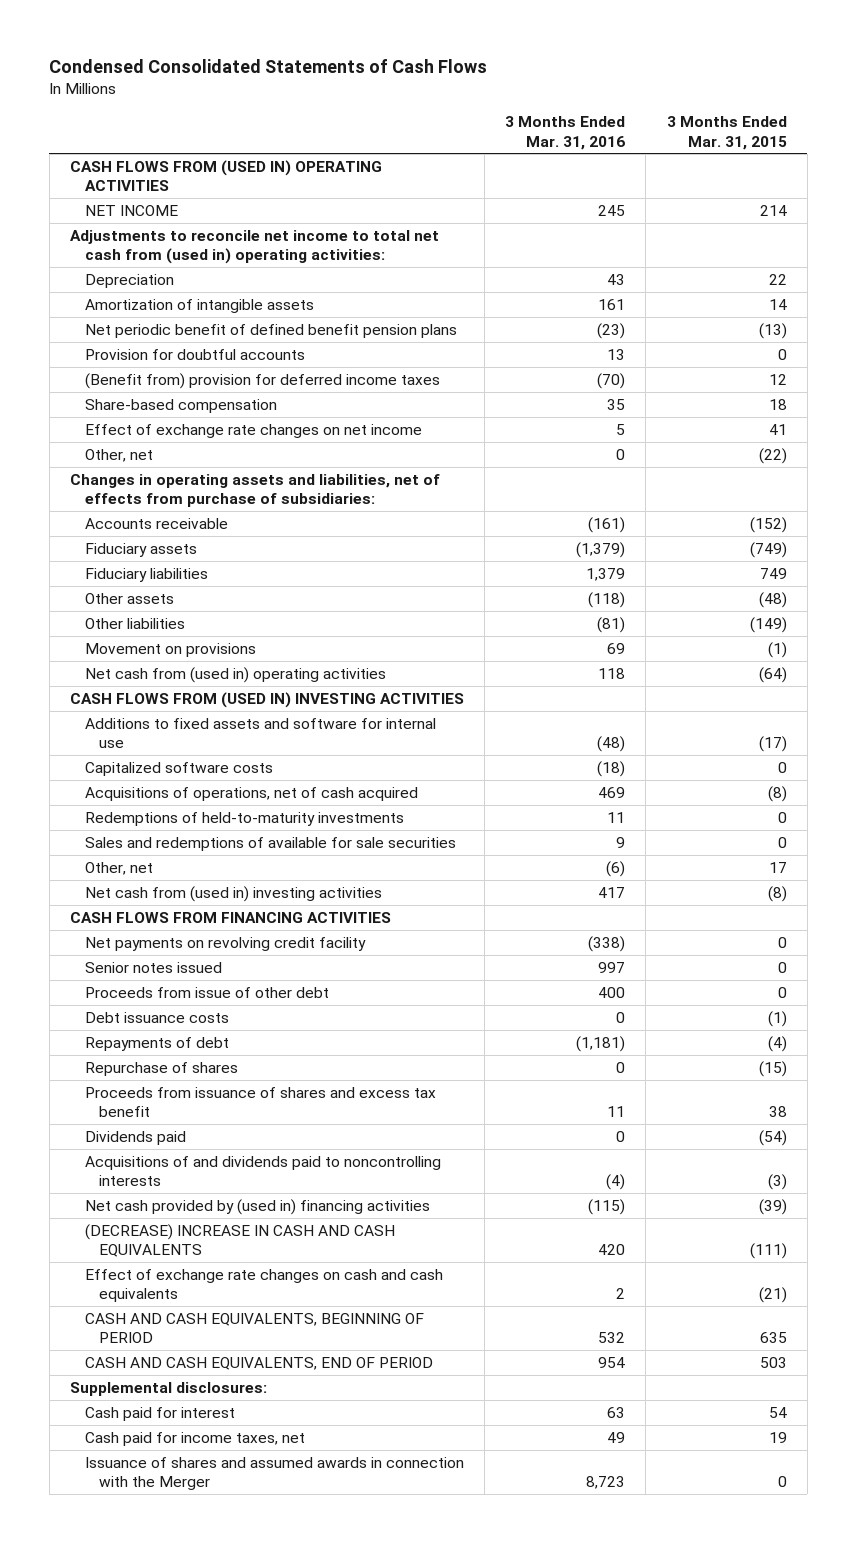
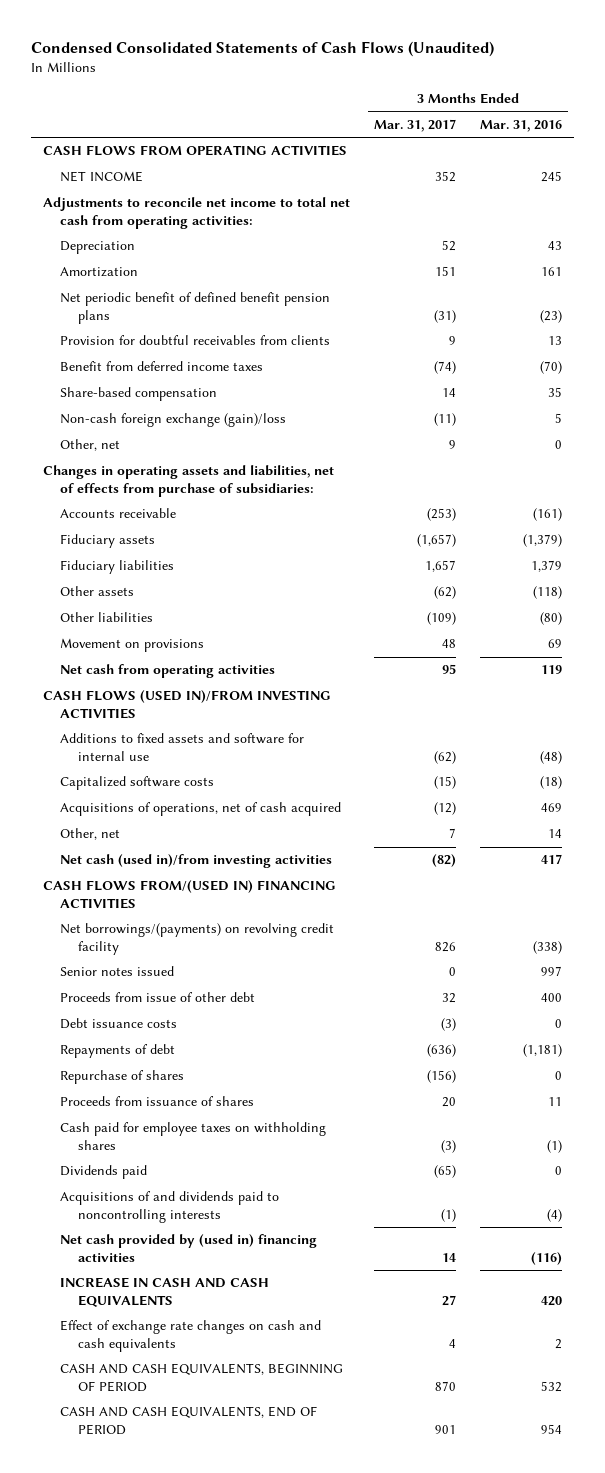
[49,59,488,74] Condensed Consolidated Statements of Cash Flows -> [30,40,494,57] Condensed Consolidated Statements of Cash Flows (Unaudited)
[666,116,787,150] 3 Months Ended Mar. 31, 2015 -> none
none -> [373,119,456,133] Mar. 31, 2017
[69,159,382,192] CASH FLOWS FROM (USED IN) OPERATING ACTIVITIES -> [42,145,347,157] CASH FLOWS FROM OPERATING ACTIVITIES
[69,229,439,265] Adjustments to reconcile net income to total net cash from (used in) operating activities: -> [42,197,350,229] Adjustments to reconcile net income to total net cash from operating activities:
[84,298,314,313] Amortization of intangible assets -> [60,267,139,278] Amortization
[84,348,305,360] Provision for doubtful accounts -> [60,335,331,346] Provision for doubtful receivables from clients
[84,372,440,389] (Benefit from) provision for deferred income taxes -> [60,361,264,372] Benefit from deferred income taxes
[84,423,422,438] Effect of exchange rate changes on net income -> [60,413,287,428] Non-cash foreign exchange (gain)/loss
[597,616,626,633] (81) -> [539,612,562,626] (80)
[84,666,386,683] Net cash from (used in) operating activities -> [60,664,276,679] Net cash from operating activities
[598,667,626,679] 118 -> [540,665,562,675] 119
[69,691,464,708] CASH FLOWS FROM (USED IN) INVESTING ACTIVITIES -> [42,690,331,719] CASH FLOWS (USED IN)/FROM INVESTING ACTIVITIES
[84,811,404,826] Redemptions of held-to-maturity investments -> none
[84,836,456,851] Sales and redemptions of available for sale securities -> none
[606,860,626,877] (6) -> [547,829,562,839] 14
[84,885,382,902] Net cash from (used in) investing activities -> [60,854,333,869] Net cash (used in)/from investing activities
[69,911,391,923] CASH FLOWS FROM FINANCING ACTIVITIES -> [42,880,336,909] CASH FLOWS FROM/(USED IN) FINANCING ACTIVITIES
[84,936,366,951] Net payments on revolving credit facility -> [60,923,335,955] Net borrowings/(payments) on revolving credit facility
[84,1086,436,1118] Proceeds from issuance of shares and excess tax benefit -> [60,1096,255,1107] Proceeds from issuance of shares
none -> [60,1122,327,1150] Cash paid for employee taxes on withholding shares
[588,1198,626,1215] (115) -> [530,1251,562,1265] (116)
[84,1223,395,1258] (DECREASE) INCREASE IN CASH AND CASH EQUIVALENTS -> [60,1277,270,1307] INCREASE IN CASH AND CASH EQUIVALENTS
[69,1381,267,1396] Supplemental disclosures: -> none
[84,1406,235,1421] Cash paid for interest -> none
[84,1431,305,1446] Cash paid for income taxes, net -> none
[84,1456,464,1491] Issuance of shares and assumed awards in connection with the Merger -> none

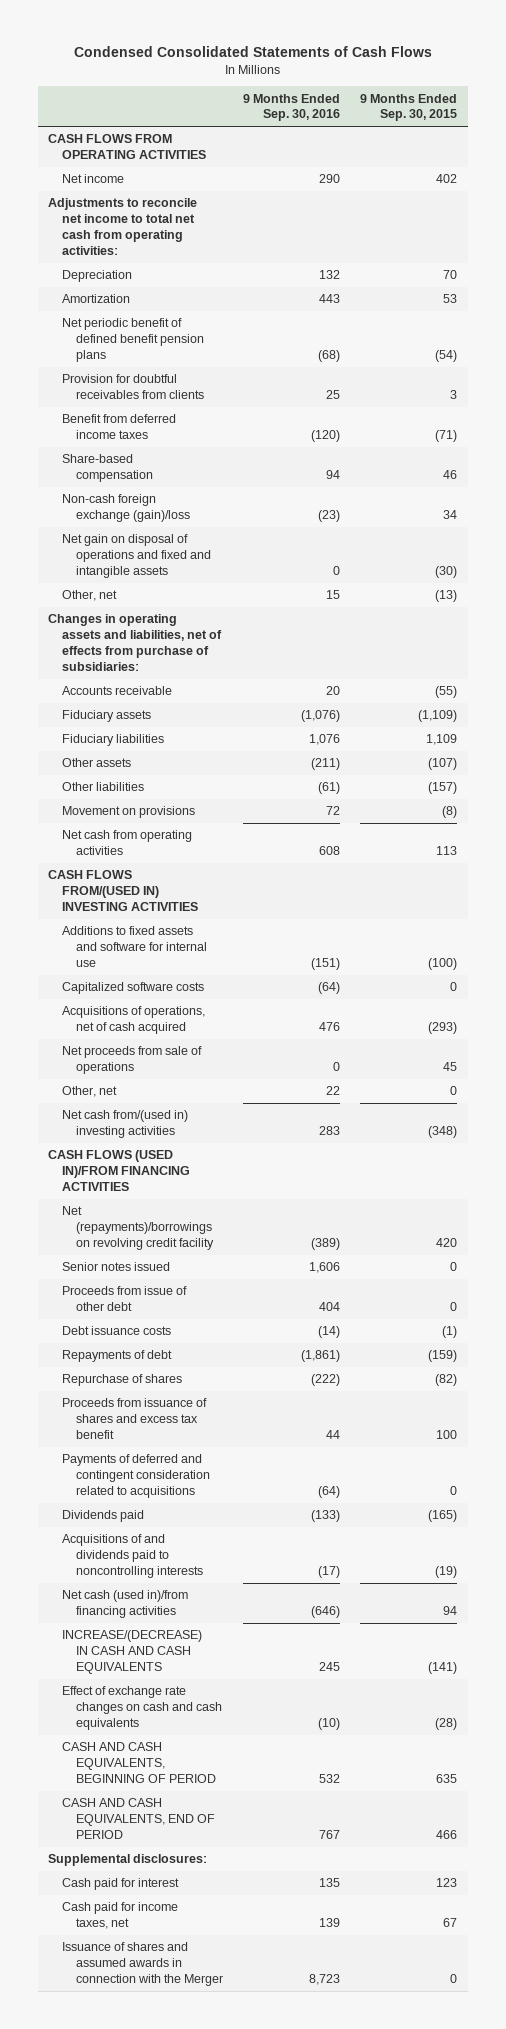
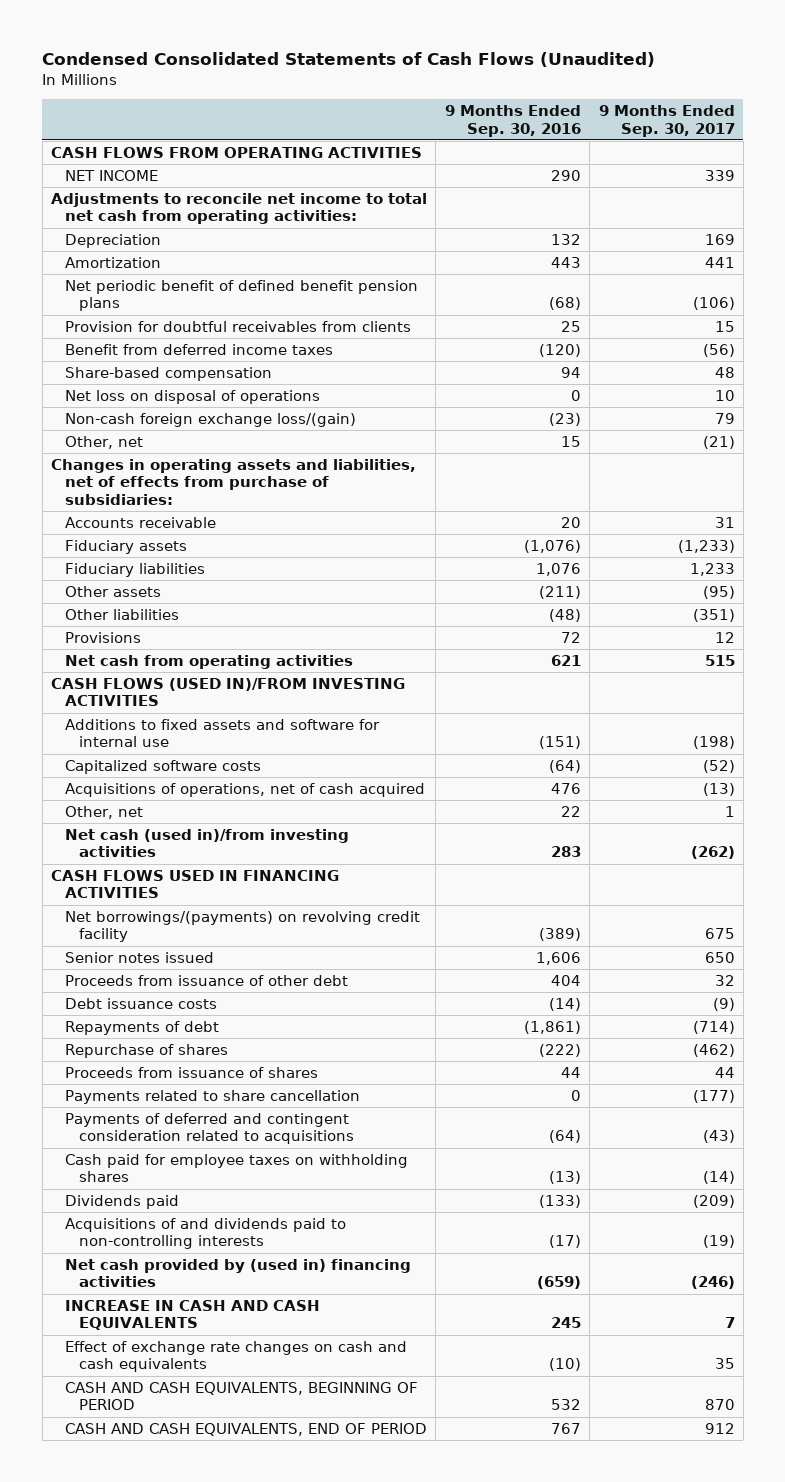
[73,46,432,58] Condensed Consolidated Statements of Cash Flows -> [42,51,656,67] Condensed Consolidated Statements of Cash Flows (Unaudited)
[360,93,458,122] 9 Months Ended Sep. 30, 2015 -> none
none -> [598,105,735,137] 9 Months Ended Sep. 30, 2017
[62,174,125,184] Net income -> [64,169,158,181] NET INCOME
[62,534,211,579] Net gain on disposal of operations and fixed and intangible assets -> none
none -> [64,389,320,404] Net loss on disposal of operations
[62,494,190,523] Non-cash foreign exchange (gain)/loss -> [64,412,356,427] Non-cash foreign exchange loss/(gain)
[62,806,196,819] Movement on provisions -> none
[318,782,341,795] (61) -> [548,608,581,622] (48)
none -> [64,631,141,643] Provisions
[319,846,341,856] 608 -> [550,654,581,666] 621
[48,870,199,912] CASH FLOWS FROM/(USED IN) INVESTING ACTIVITIES -> [50,677,405,707] CASH FLOWS (USED IN)/FROM INVESTING ACTIVITIES
[62,1046,203,1075] Net proceeds from sale of operations -> none
[62,1110,189,1139] Net cash from/(used in) investing activities -> [64,828,349,858] Net cash (used in)/from investing activities
[48,1150,191,1192] CASH FLOWS (USED IN)/FROM FINANCING ACTIVITIES -> [50,869,339,899] CASH FLOWS USED IN FINANCING ACTIVITIES
[62,1206,214,1251] Net (repayments)/borrowings on revolving credit facility -> [64,910,420,943] Net borrowings/(payments) on revolving credit facility
[62,1286,188,1312] Proceeds from issue of other debt -> [64,974,348,986] Proceeds from issuance of other debt
[62,1398,208,1440] Proceeds from issuance of shares and excess tax benefit -> [64,1066,318,1078] Proceeds from issuance of shares
none -> [64,1089,360,1104] Payments related to share cancellation
none -> [64,1153,408,1183] Cash paid for employee taxes on withholding shares
[62,1534,203,1579] Acquisitions of and dividends paid to noncontrolling interests -> [64,1217,346,1250] Acquisitions of and dividends paid to non-controlling interests
[62,1590,189,1619] Net cash (used in)/from financing activities -> [64,1258,411,1288] Net cash provided by (used in) financing activities
[311,1606,341,1619] (646) -> [536,1276,581,1290] (659)
[62,1630,203,1675] INCREASE/(DECREASE) IN CASH AND CASH EQUIVALENTS -> [64,1299,320,1331] INCREASE IN CASH AND CASH EQUIVALENTS
[48,1854,208,1867] Supplemental disclosures: -> none
[62,1878,180,1891] Cash paid for interest -> none
[62,1902,179,1930] Cash paid for income taxes, net -> none
[62,1942,223,1987] Issuance of shares and assumed awards in connection with the Merger -> none

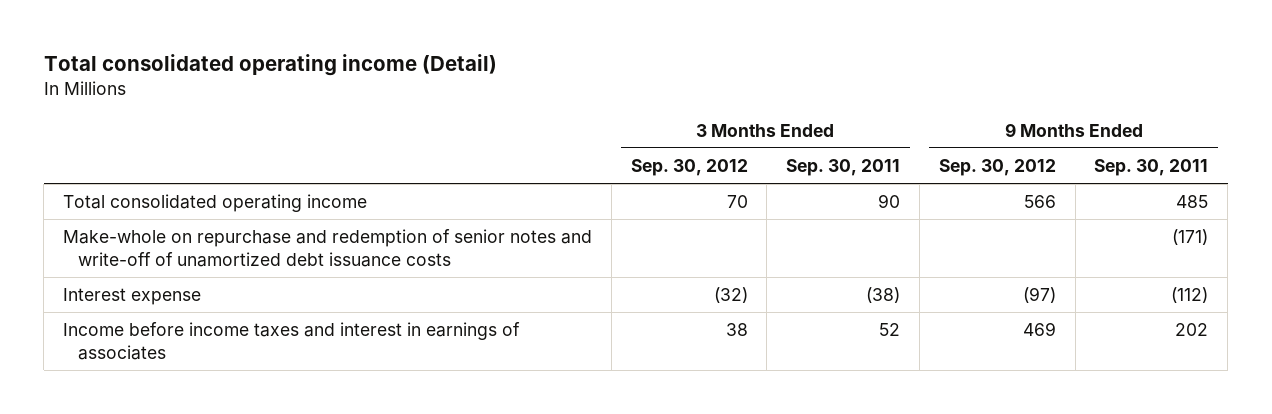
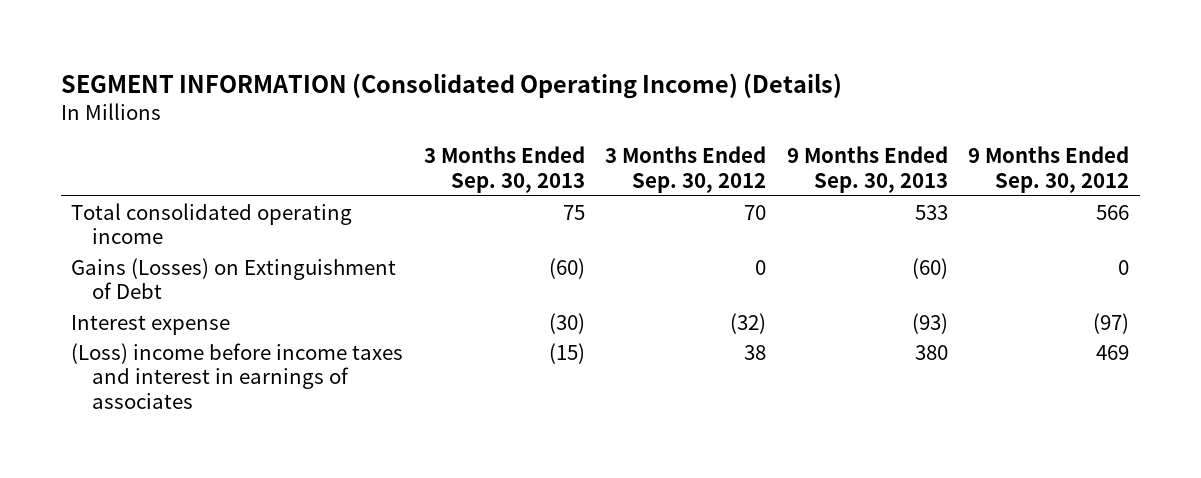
[43,54,497,77] Total consolidated operating income (Detail) -> [61,72,843,99] SEGMENT INFORMATION (Consolidated Operating Income) (Details)
[786,158,901,176] Sep. 30, 2011 -> none
[1094,158,1209,176] Sep. 30, 2011 -> none
none -> [423,146,585,193] 3 Months Ended Sep. 30, 2013
none -> [786,146,948,193] 9 Months Ended Sep. 30, 2013
[63,229,593,268] Make-whole on repurchase and redemption of senior notes and write-off of unamortized debt issuance costs -> none
none -> [71,257,397,300] Gains (Losses) on Extinguishment of Debt
[63,322,521,361] Income before income taxes and interest in earnings of associates -> [71,342,404,410] (Loss) income before income taxes and interest in earnings of associates

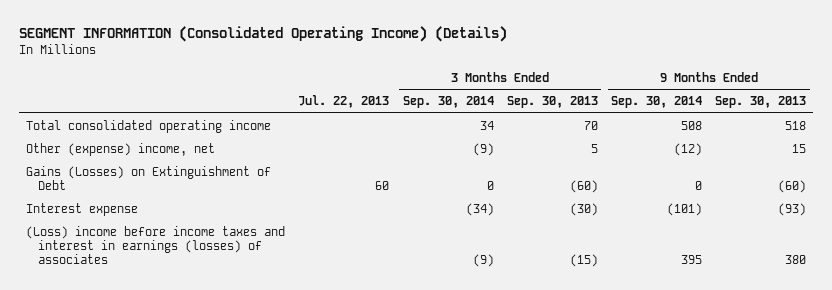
[605,146,767,193] 3 Months Ended Sep. 30, 2012 -> none
[968,146,1130,193] 9 Months Ended Sep. 30, 2012 -> none
none -> [298,95,390,109] Jul. 22, 2013
none -> [402,96,494,109] Sep. 30, 2014
none -> [611,96,703,109] Sep. 30, 2014
[562,204,585,220] 75 -> [583,120,598,130] 70
[914,204,948,220] 533 -> [785,120,807,130] 518
none -> [25,142,215,156] Other (expense) income, net
[71,342,404,410] (Loss) income before income taxes and interest in earnings of associates -> [25,225,285,264] (Loss) income before income taxes and interest in earnings (losses) of associates

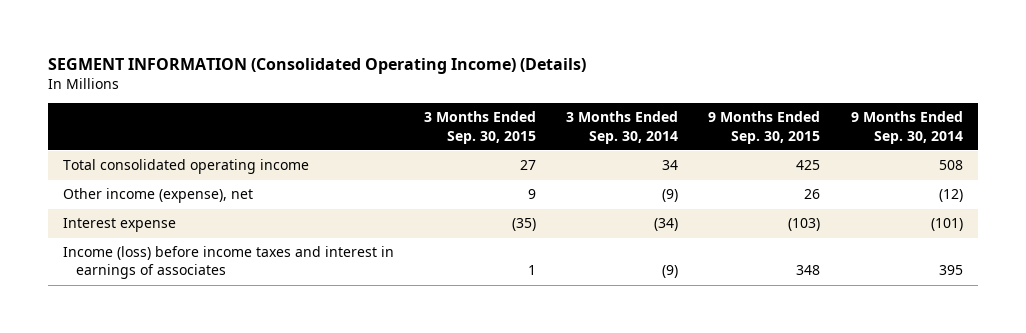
[298,95,390,109] Jul. 22, 2013 -> none
[506,96,598,109] Sep. 30, 2013 -> none
[715,96,807,109] Sep. 30, 2013 -> none
none -> [424,111,537,144] 3 Months Ended Sep. 30, 2015
none -> [708,111,821,144] 9 Months Ended Sep. 30, 2015
[25,165,271,190] Gains (Losses) on Extinguishment of Debt -> none
[25,142,215,156] Other (expense) income, net -> [63,188,254,204] Other income (expense), net
[25,225,285,264] (Loss) income before income taxes and interest in earnings (losses) of associates -> [63,246,395,280] Income (loss) before income taxes and interest in earnings of associates

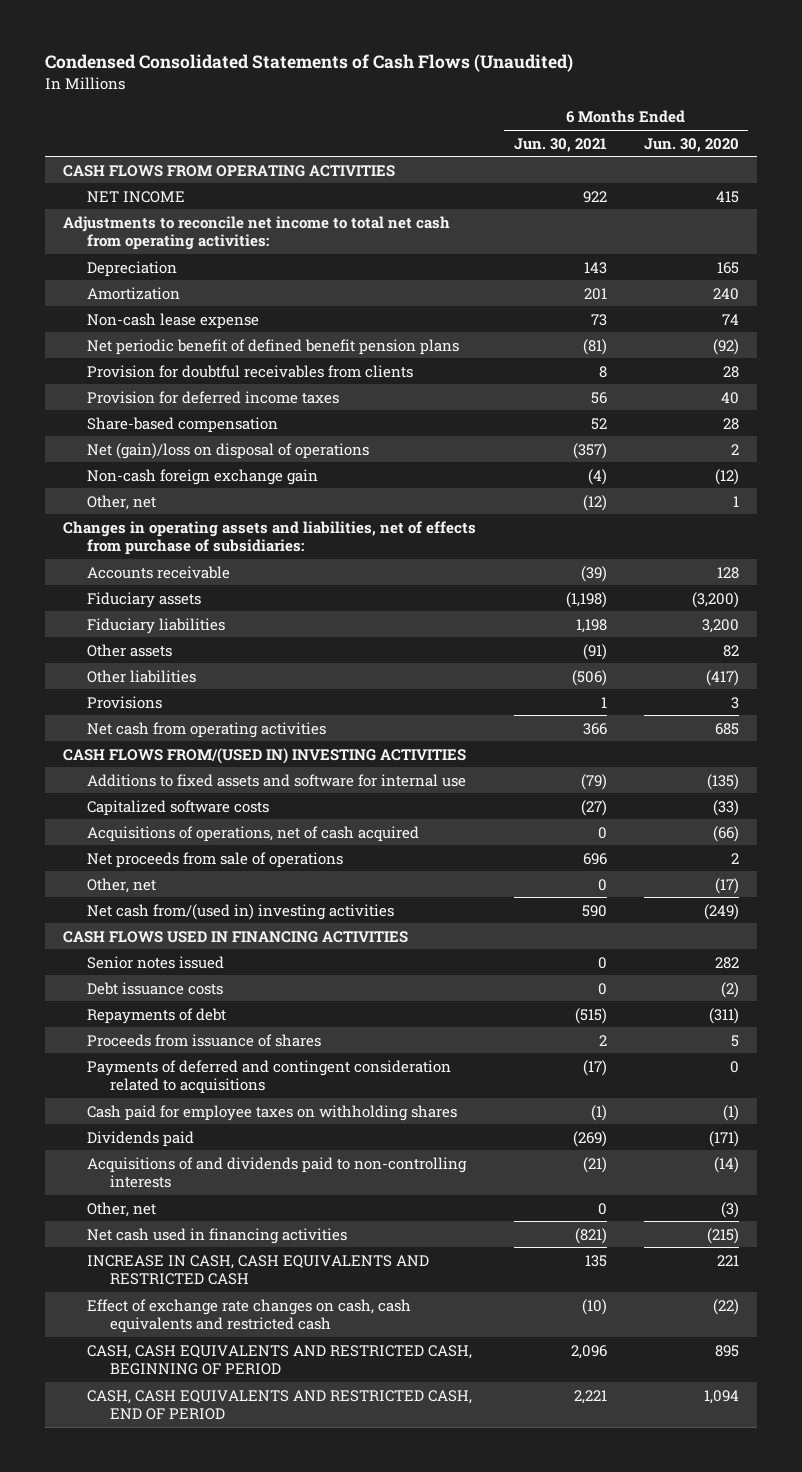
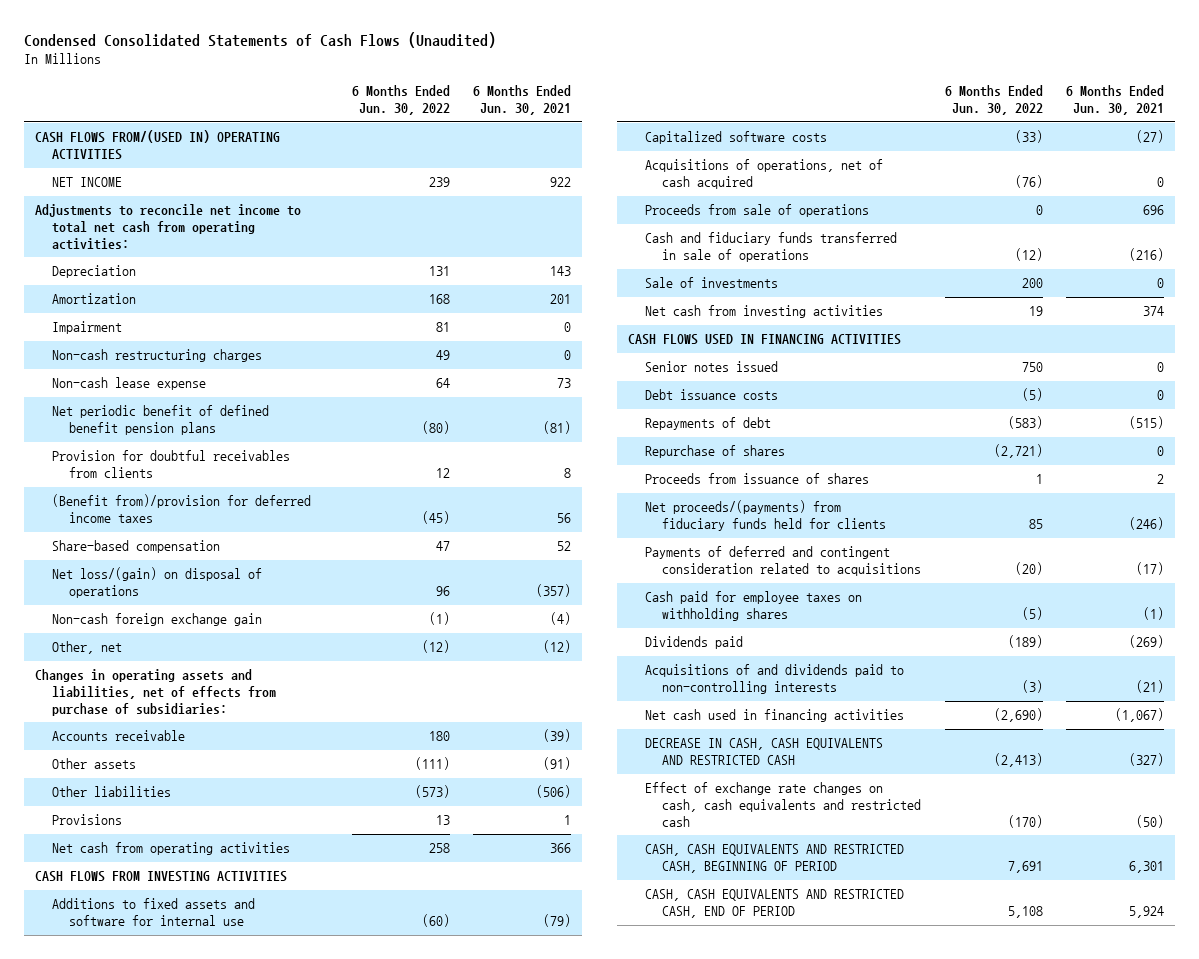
[643,137,739,152] Jun. 30, 2020 -> none
none -> [351,85,450,116] 6 Months Ended Jun. 30, 2022
[63,164,396,177] CASH FLOWS FROM OPERATING ACTIVITIES -> [35,130,281,161] CASH FLOWS FROM/(USED IN) OPERATING ACTIVITIES
none -> [52,321,123,335] Impairment
none -> [52,349,263,363] Non-cash restructuring charges
[86,390,339,404] Provision for deferred income taxes -> [52,494,312,524] (Benefit from)/provision for deferred income taxes
[86,442,369,459] Net (gain)/loss on disposal of operations -> [52,567,263,599] Net loss/(gain) on disposal of operations
[86,591,201,608] Fiduciary assets -> none
[86,617,225,634] Fiduciary liabilities -> none
[63,747,467,764] CASH FLOWS FROM/(USED IN) INVESTING ACTIVITIES -> [35,871,288,883] CASH FLOWS FROM INVESTING ACTIVITIES
[86,877,156,893] Other, net -> none
[86,851,343,868] Net proceeds from sale of operations -> [645,204,870,218] Proceeds from sale of operations
none -> [645,232,898,263] Cash and fiduciary funds transferred in sale of operations
none -> [645,277,779,289] Sale of investments
[86,903,394,920] Net cash from/(used in) investing activities -> [645,305,884,319] Net cash from investing activities
[581,904,607,917] 590 -> [1142,306,1164,317] 374
none -> [645,445,786,459] Repurchase of shares
none -> [645,500,887,532] Net proceeds/(payments) from fiduciary funds held for clients
[86,1201,156,1217] Other, net -> none
[574,1227,607,1244] (821) -> [1114,708,1164,723] (1,067)
[86,1254,429,1286] INCREASE IN CASH, CASH EQUIVALENTS AND RESTRICTED CASH -> [645,738,884,766] DECREASE IN CASH, CASH EQUIVALENTS AND RESTRICTED CASH
[584,1254,607,1267] 135 -> [1128,753,1164,767] (327)
[581,1298,607,1315] (10) -> [1135,815,1164,829] (50)
[570,1344,607,1359] 2,096 -> [1128,861,1164,874] 6,301
[573,1389,607,1404] 2,221 -> [1128,906,1164,919] 5,924

